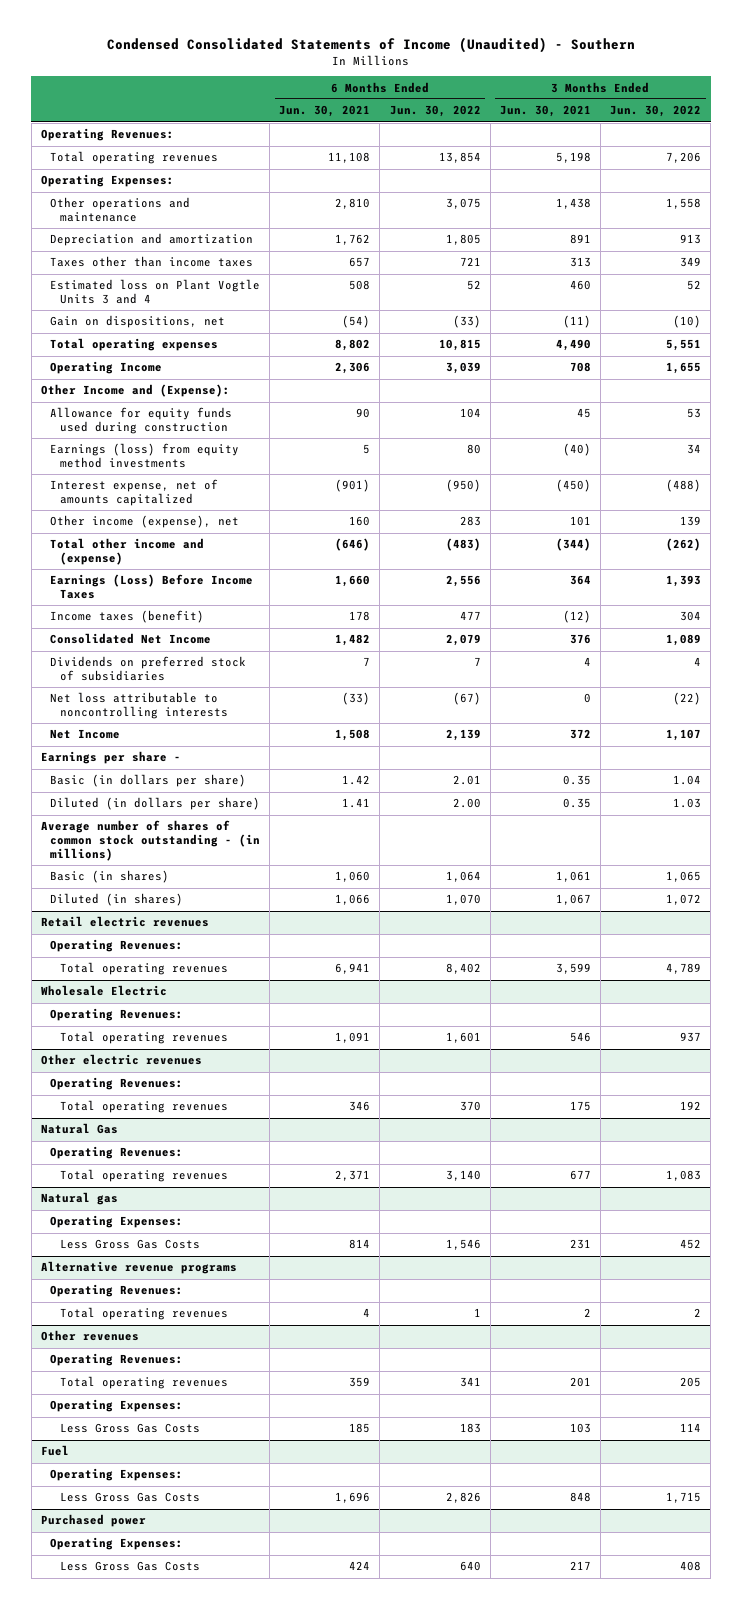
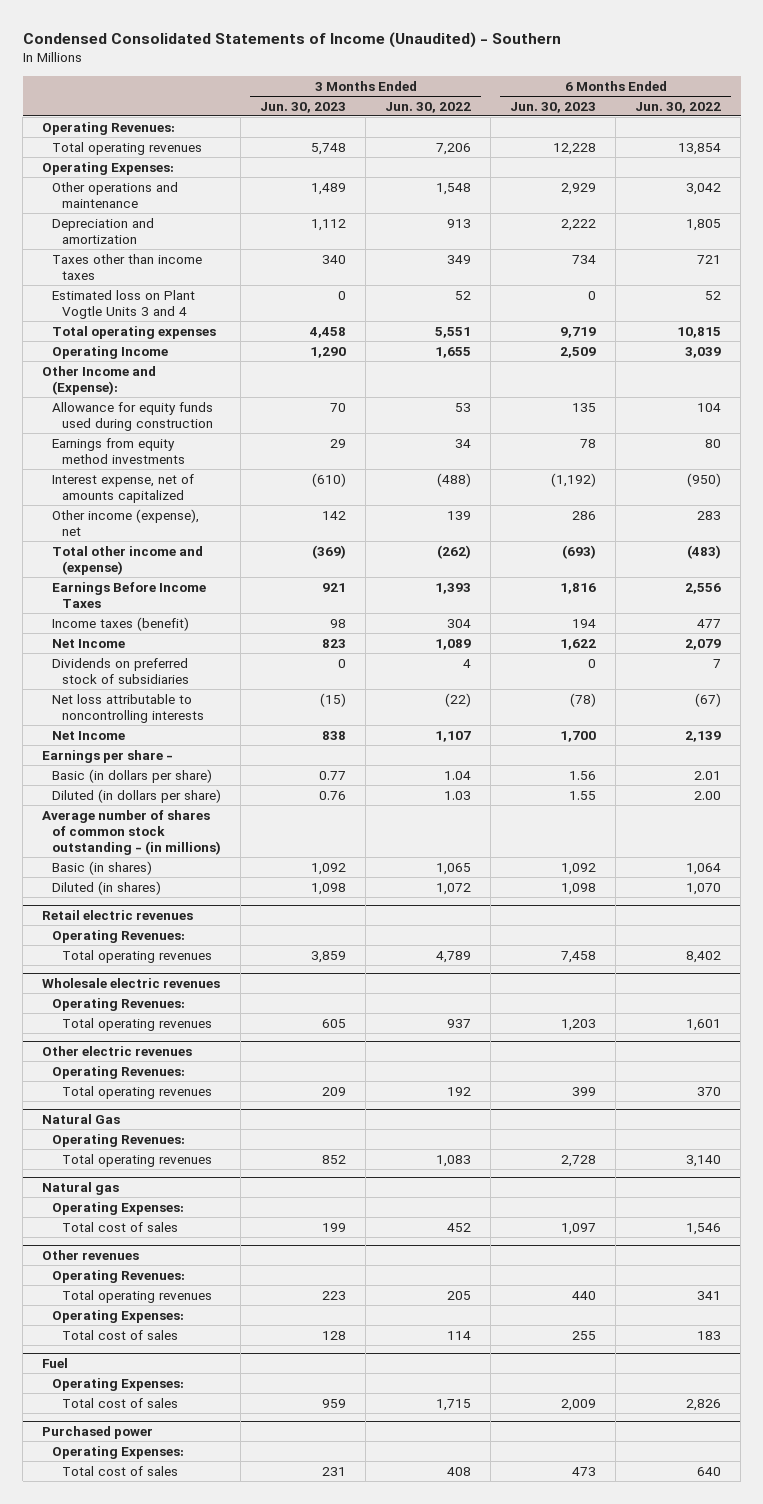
[279,105,371,118] Jun. 30, 2021 -> none
[499,105,591,118] Jun. 30, 2021 -> none
none -> [260,101,347,113] Jun. 30, 2023
none -> [510,101,597,113] Jun. 30, 2023
[445,198,481,210] 3,075 -> [686,182,722,195] 3,042
[665,198,701,210] 1,558 -> [436,182,472,195] 1,548
[50,315,226,329] Gain on dispositions, net -> none
[50,443,240,469] Earnings (loss) from equity method investments -> [52,437,185,464] Earnings from equity method investments
[50,574,254,600] Earnings (Loss) Before Income Taxes -> [52,581,207,608] Earnings Before Income Taxes
[50,633,212,645] Consolidated Net Income -> [52,638,126,648] Net Income
[40,985,167,997] Wholesale Electric -> [42,977,221,988] Wholesale electric revenues
[40,1261,237,1275] Alternative revenue programs -> none
[50,1284,184,1298] Operating Revenues: -> none
[59,1307,228,1321] Total operating revenues -> none
[59,1239,200,1250] Less Gross Gas Costs -> [61,1221,178,1232] Total cost of sales
[59,1423,200,1434] Less Gross Gas Costs -> [61,1329,178,1340] Total cost of sales
[59,1492,200,1503] Less Gross Gas Costs -> [61,1397,178,1408] Total cost of sales
[59,1561,200,1572] Less Gross Gas Costs -> [61,1465,178,1476] Total cost of sales

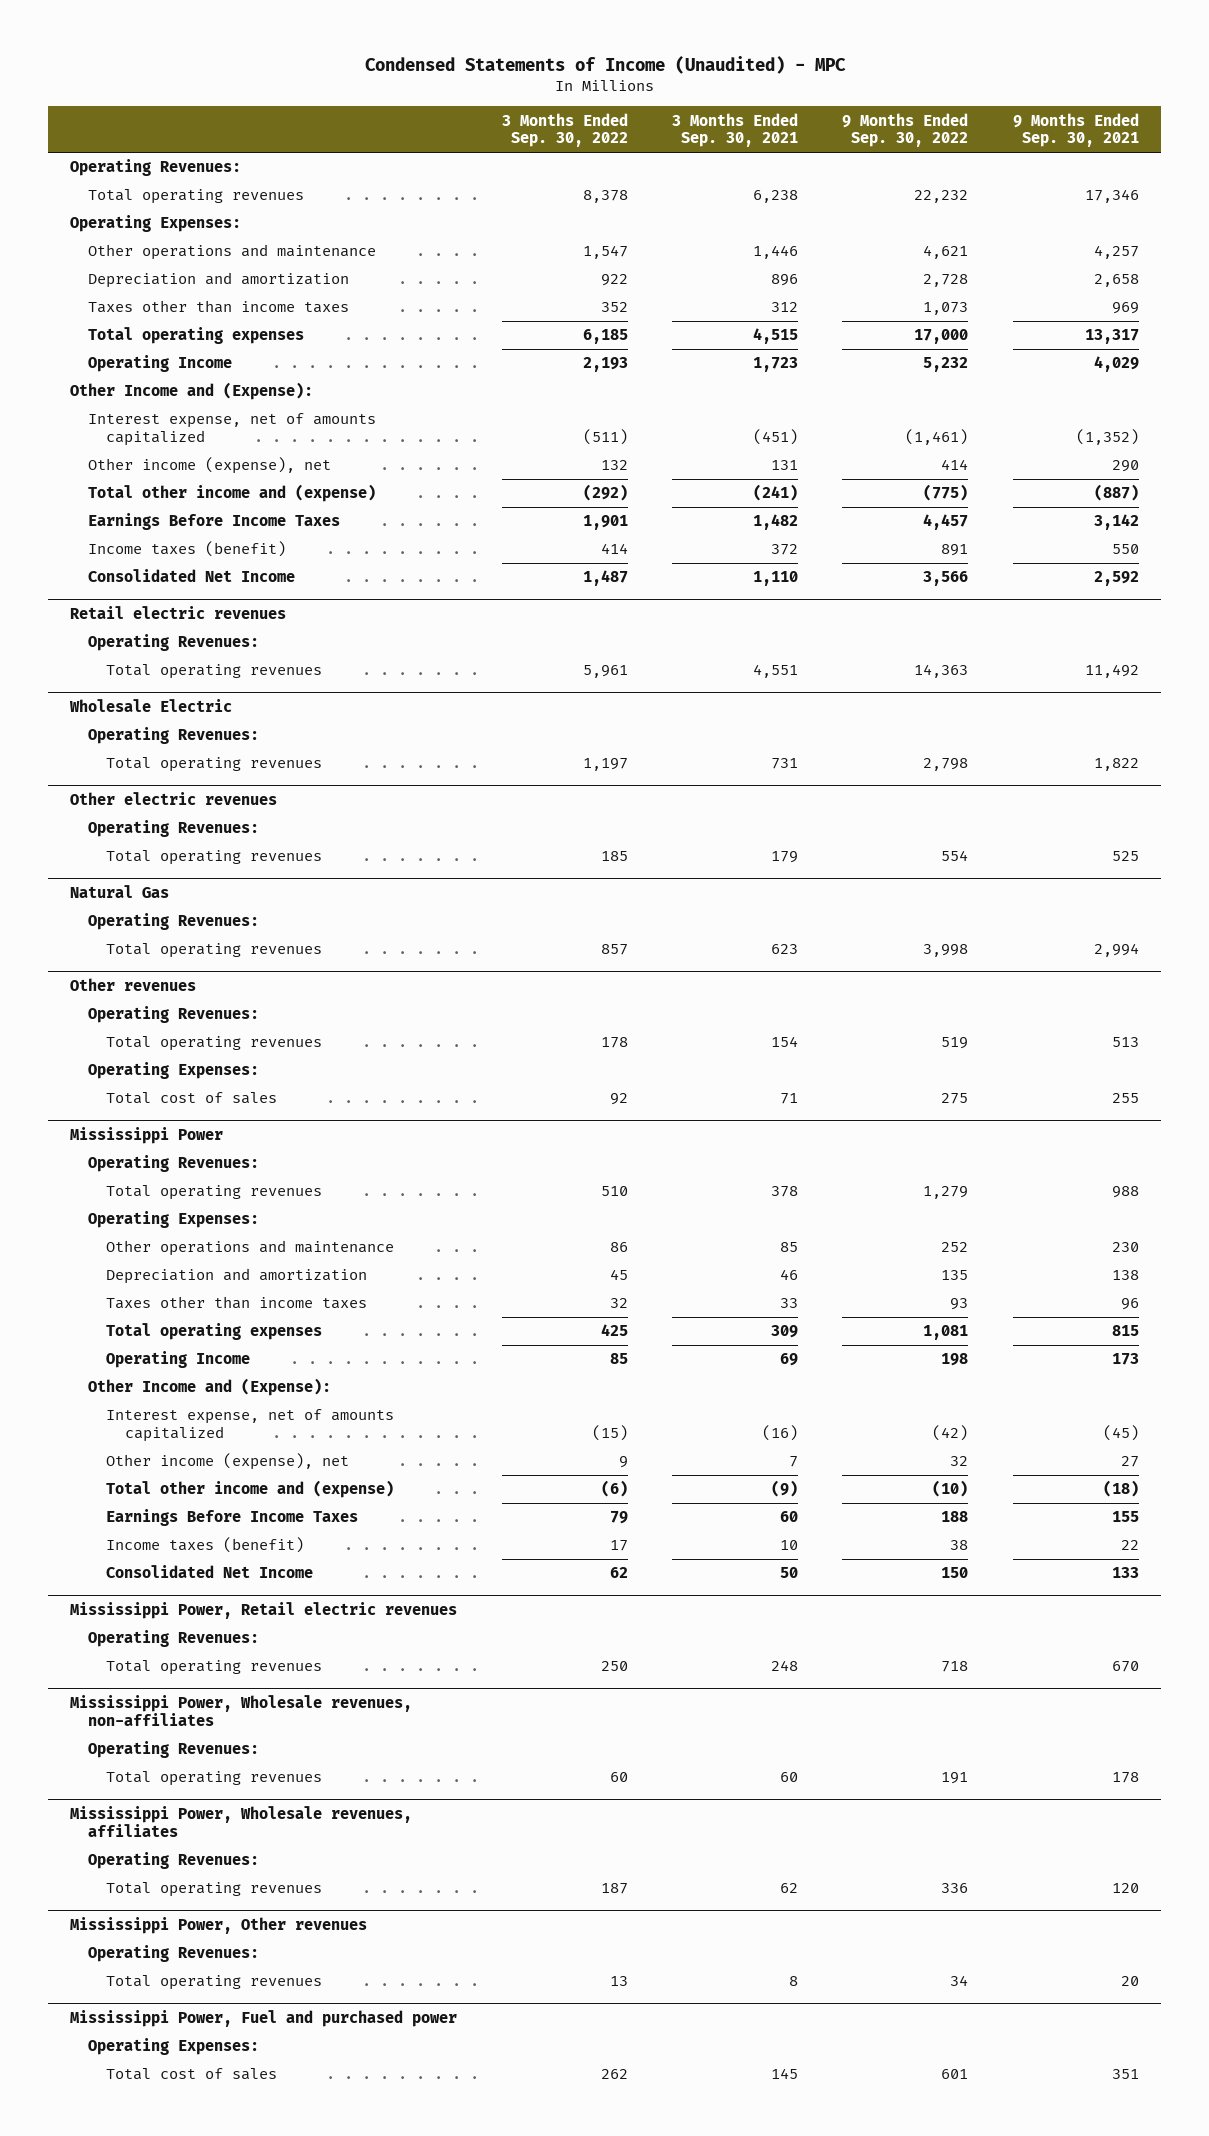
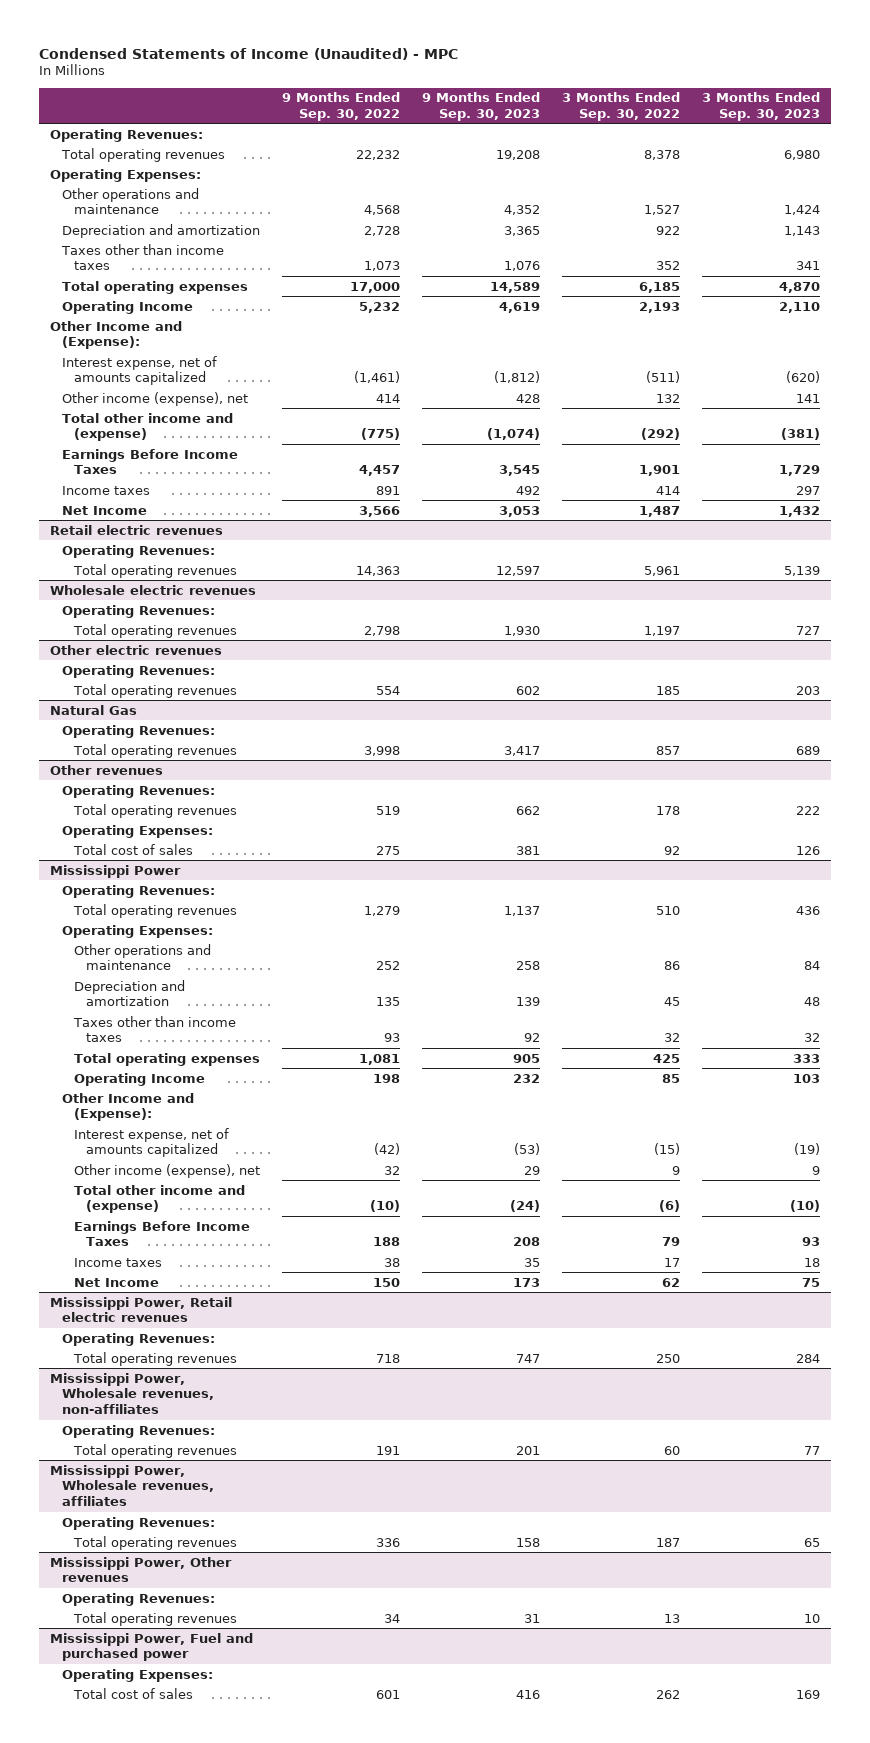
[672,112,799,148] 3 Months Ended Sep. 30, 2021 -> none
[1012,112,1139,148] 9 Months Ended Sep. 30, 2021 -> none
none -> [422,92,541,122] 9 Months Ended Sep. 30, 2023
none -> [701,92,820,122] 3 Months Ended Sep. 30, 2023
[582,245,628,260] 1,547 -> [643,205,680,216] 1,527
[923,245,969,260] 4,621 -> [364,205,401,216] 4,568
[88,541,287,558] Income taxes (benefit) -> [62,485,151,495] Income taxes
[88,569,296,583] Consolidated Net Income -> [62,505,148,515] Net Income
[69,699,233,713] Wholesale Electric -> [50,584,257,595] Wholesale electric revenues
[106,1537,305,1554] Income taxes (benefit) -> [74,1257,163,1267] Income taxes
[106,1565,314,1579] Consolidated Net Income -> [74,1277,160,1287] Net Income

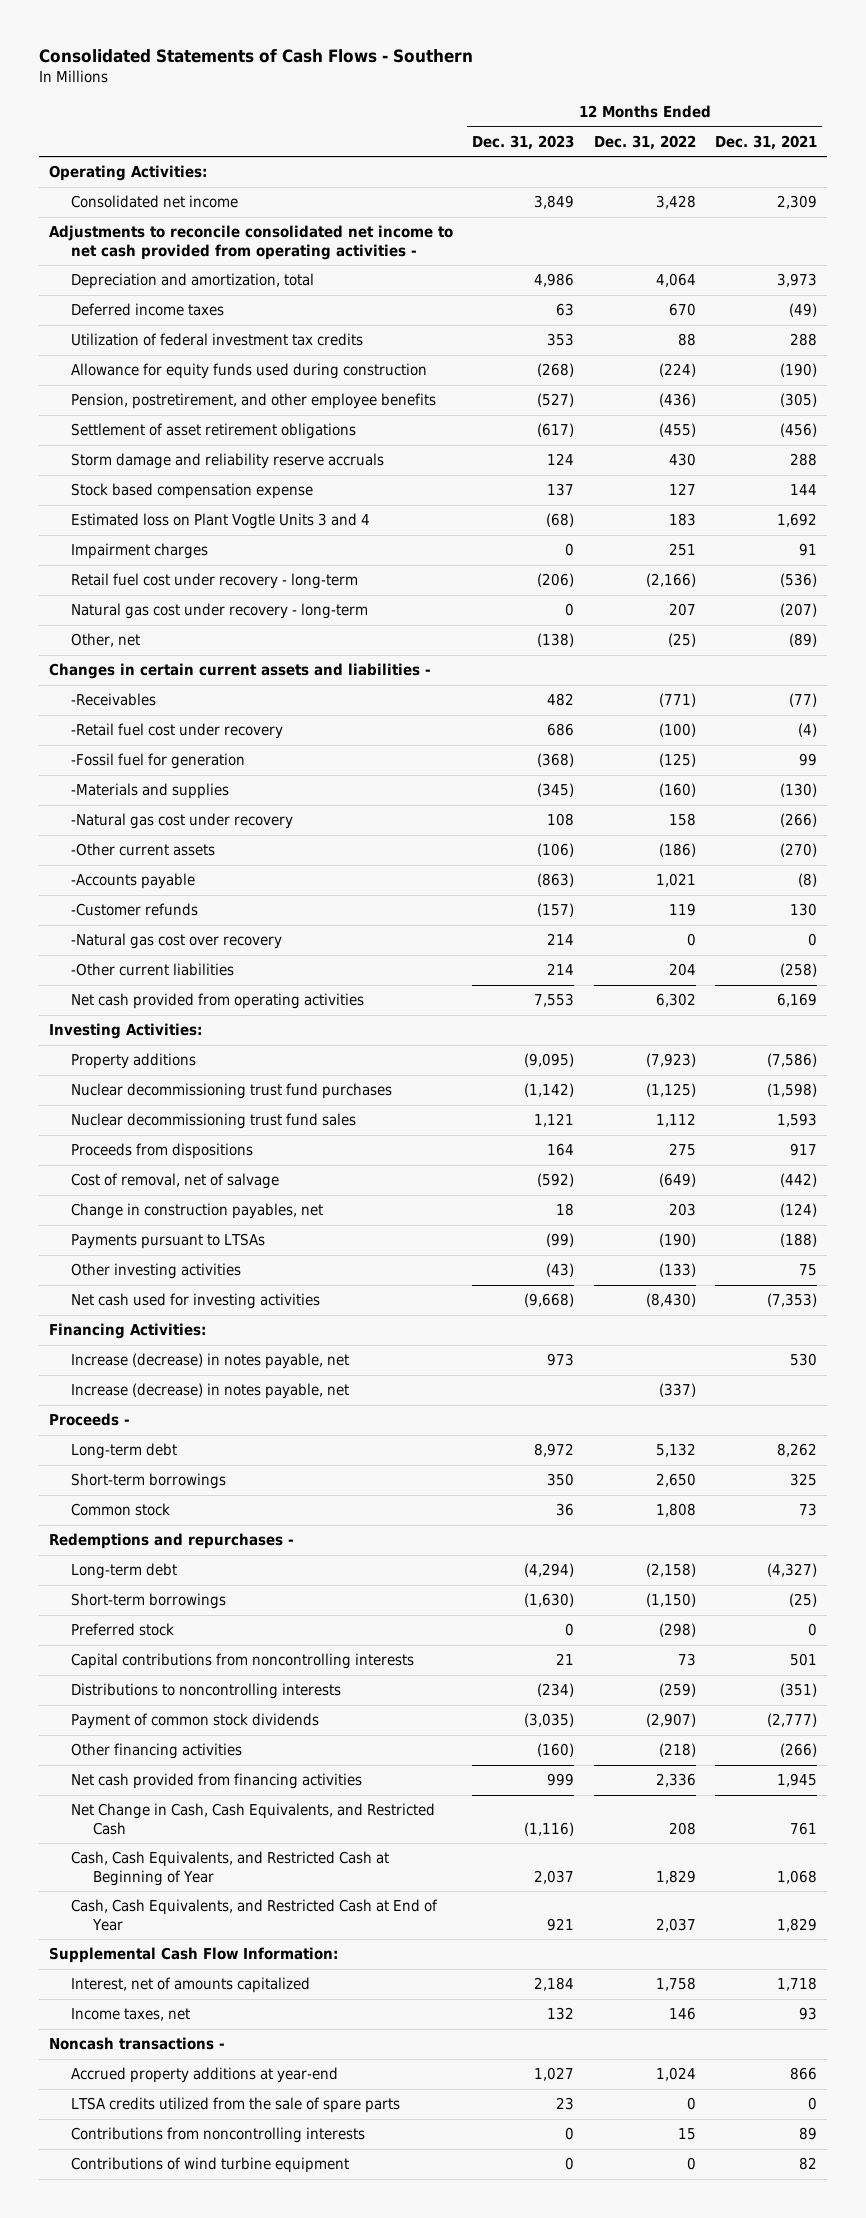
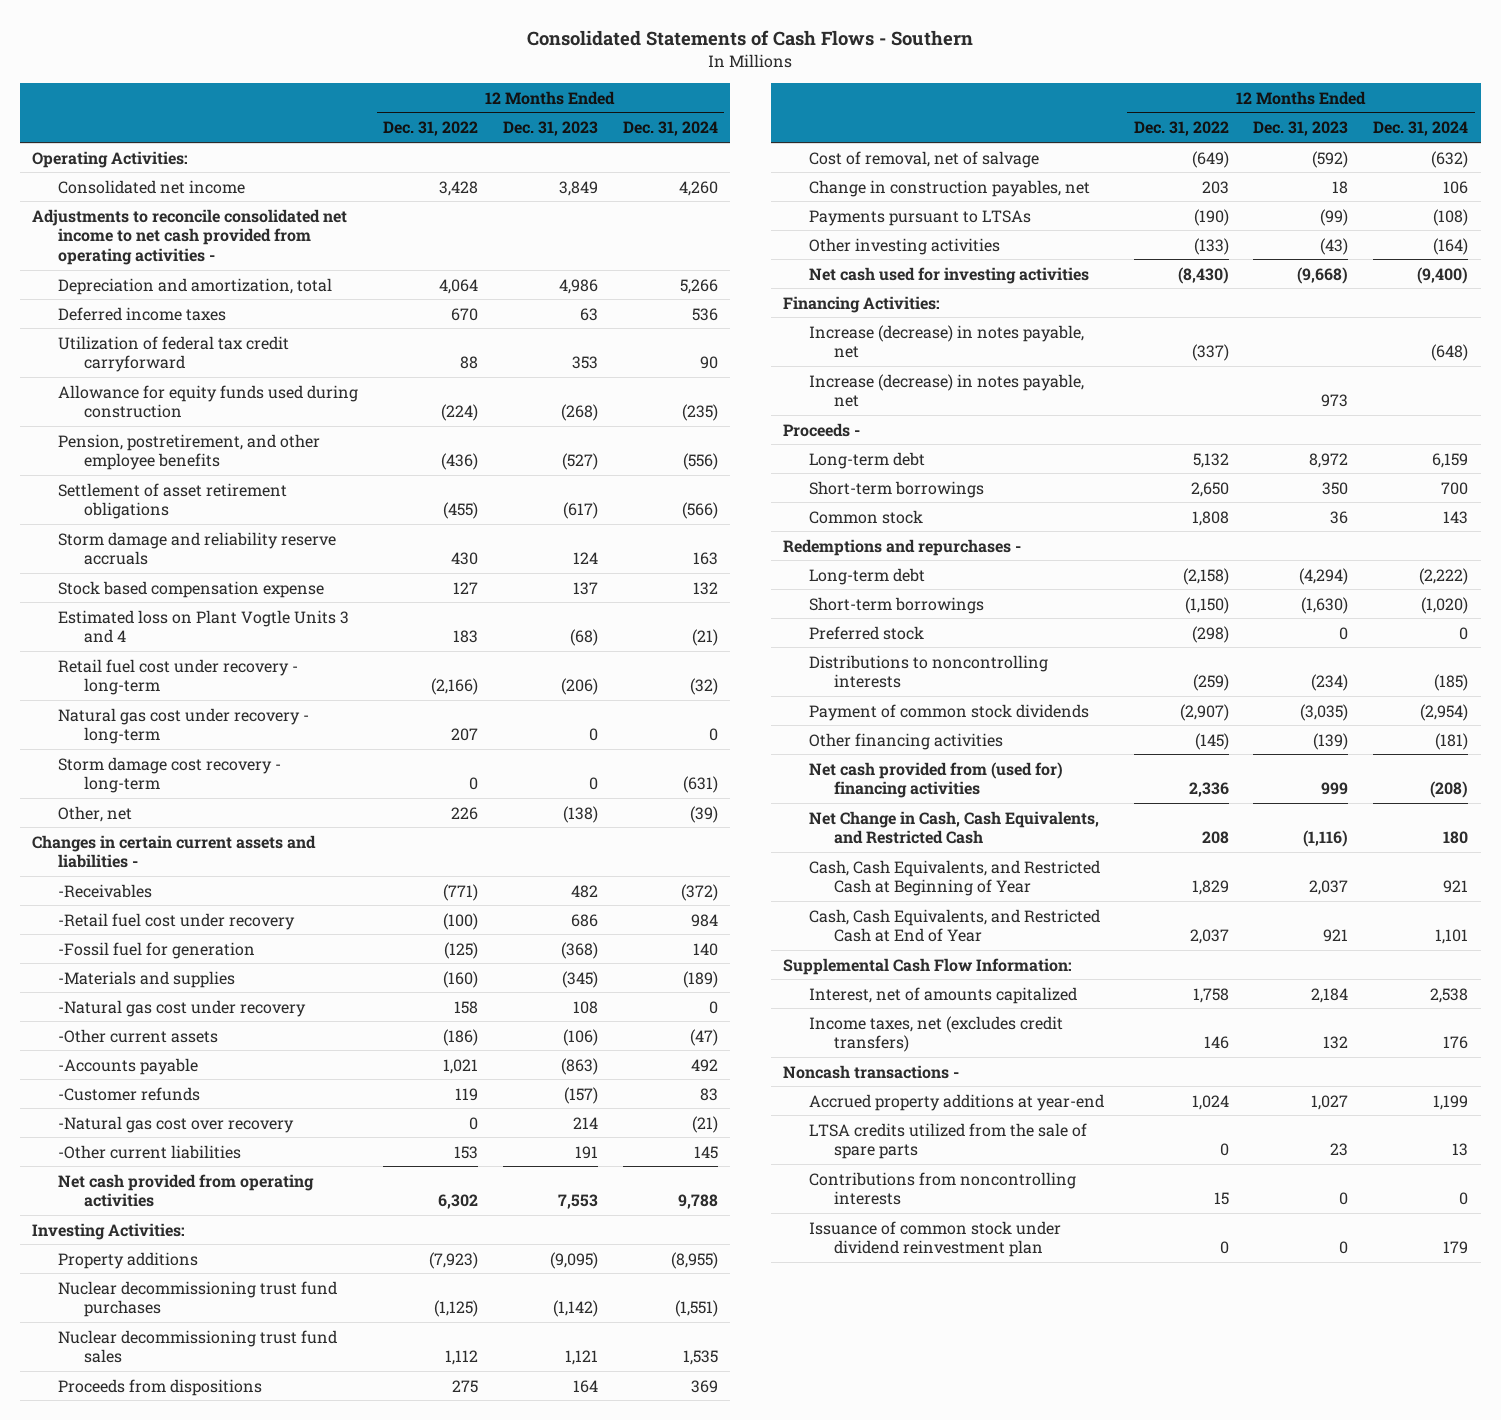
[715,134,818,150] Dec. 31, 2021 -> none
none -> [622,121,718,137] Dec. 31, 2024
[70,333,363,347] Utilization of federal investment tax credits -> [57,335,289,373] Utilization of federal tax credit carryforward
[70,543,208,560] Impairment charges -> none
none -> [57,756,281,794] Storm damage cost recovery - long-term
[667,633,696,648] (25) -> [450,806,478,820] 226
[547,963,575,976] 214 -> [574,1145,598,1159] 191
[668,963,696,977] 204 -> [453,1145,478,1159] 153
[70,1353,349,1370] Increase (decrease) in notes payable, net -> [808,373,1084,408] Increase (decrease) in notes payable, net
[70,1653,414,1670] Capital contributions from noncontrolling interests -> none
[537,1743,575,1758] (160) -> [1313,732,1349,750] (139)
[658,1743,696,1758] (218) -> [1194,732,1229,750] (145)
[70,1773,362,1790] Net cash provided from financing activities -> [808,761,1063,799] Net cash provided from (used for) financing activities
[70,2008,190,2022] Income taxes, net -> [808,1015,1063,1053] Income taxes, net (excludes credit transfers)
[70,2157,349,2174] Contributions of wind turbine equipment -> none
none -> [808,1220,1061,1258] Issuance of common stock under dividend reinvestment plan

